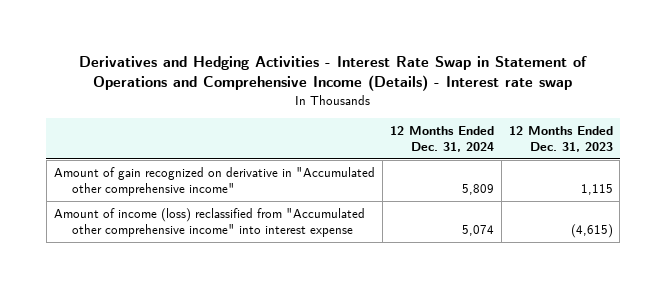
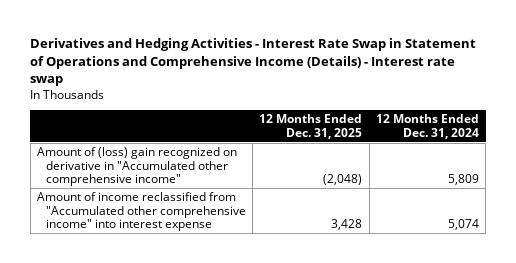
[508,126,613,152] 12 Months Ended Dec. 31, 2023 -> none
none -> [259,114,363,139] 12 Months Ended Dec. 31, 2025
[53,167,375,196] Amount of gain recognized on derivative in "Accumulated other comprehensive income" -> [37,147,238,186] Amount of (loss) gain recognized on derivative in "Accumulated other comprehensive income"
[53,208,365,237] Amount of income (loss) reclassified from "Accumulated other comprehensive income" into interest expense -> [37,192,246,231] Amount of income reclassified from "Accumulated other comprehensive income" into interest expense

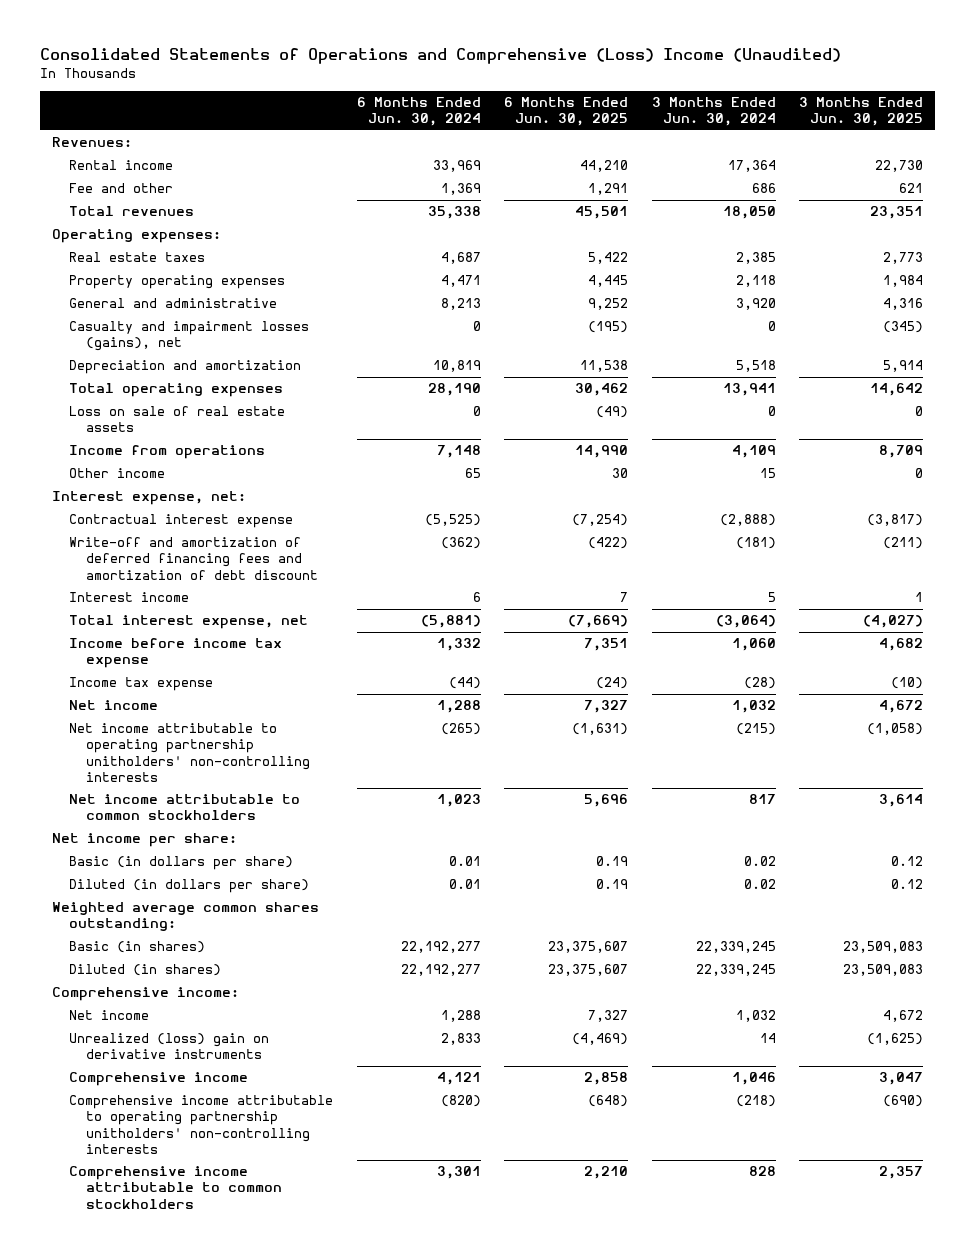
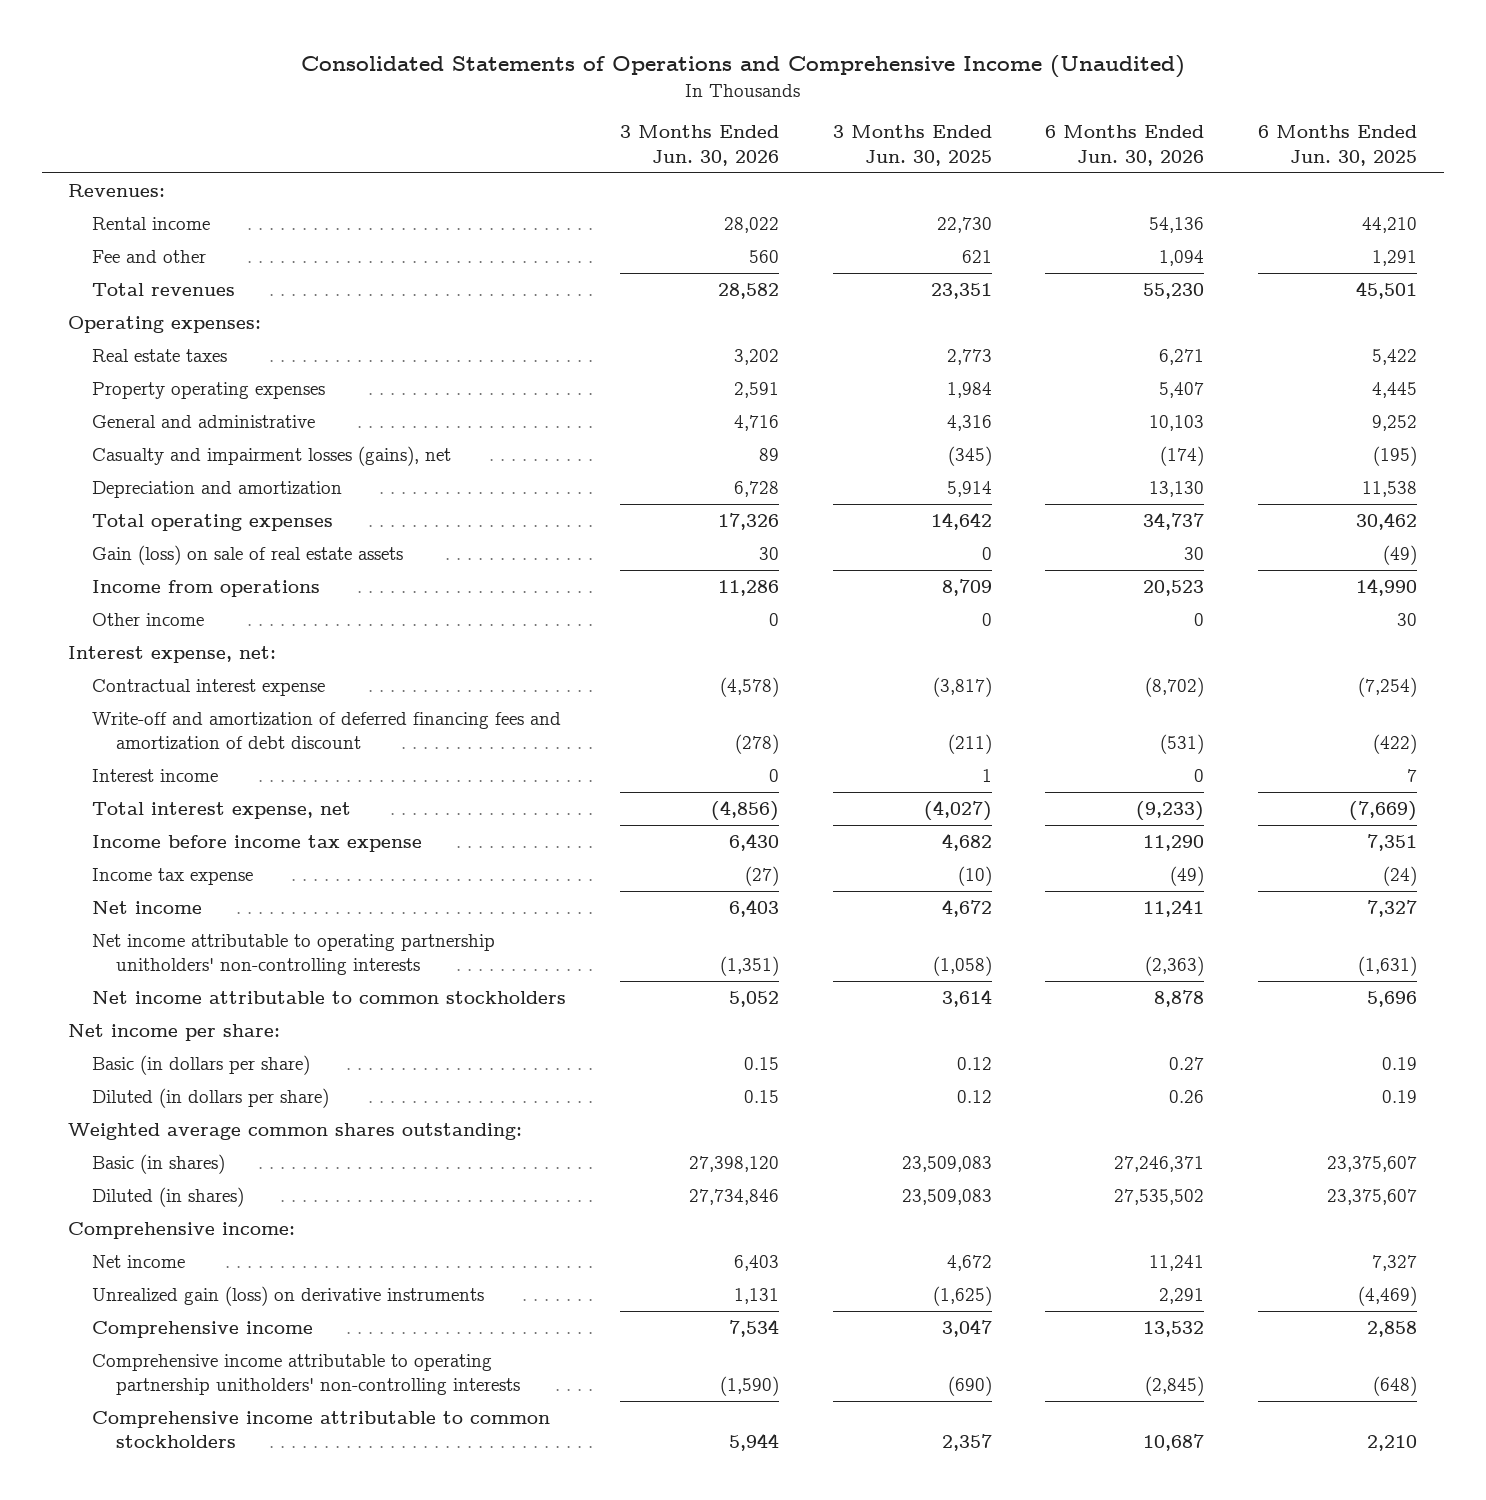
[40,48,842,65] Consolidated Statements of Operations and Comprehensive (Loss) Income (Unaudited) -> [300,54,1185,78] Consolidated Statements of Operations and Comprehensive Income (Unaudited)
[356,96,481,127] 6 Months Ended Jun. 30, 2024 -> none
[651,96,776,127] 3 Months Ended Jun. 30, 2024 -> none
none -> [619,125,779,166] 3 Months Ended Jun. 30, 2026
none -> [1045,125,1205,166] 6 Months Ended Jun. 30, 2026
[69,406,286,433] Loss on sale of real estate assets -> [92,544,404,565] Gain (loss) on sale of real estate assets
[69,1033,270,1060] Unrealized (loss) gain on derivative instruments -> [92,1285,485,1306] Unrealized gain (loss) on derivative instruments

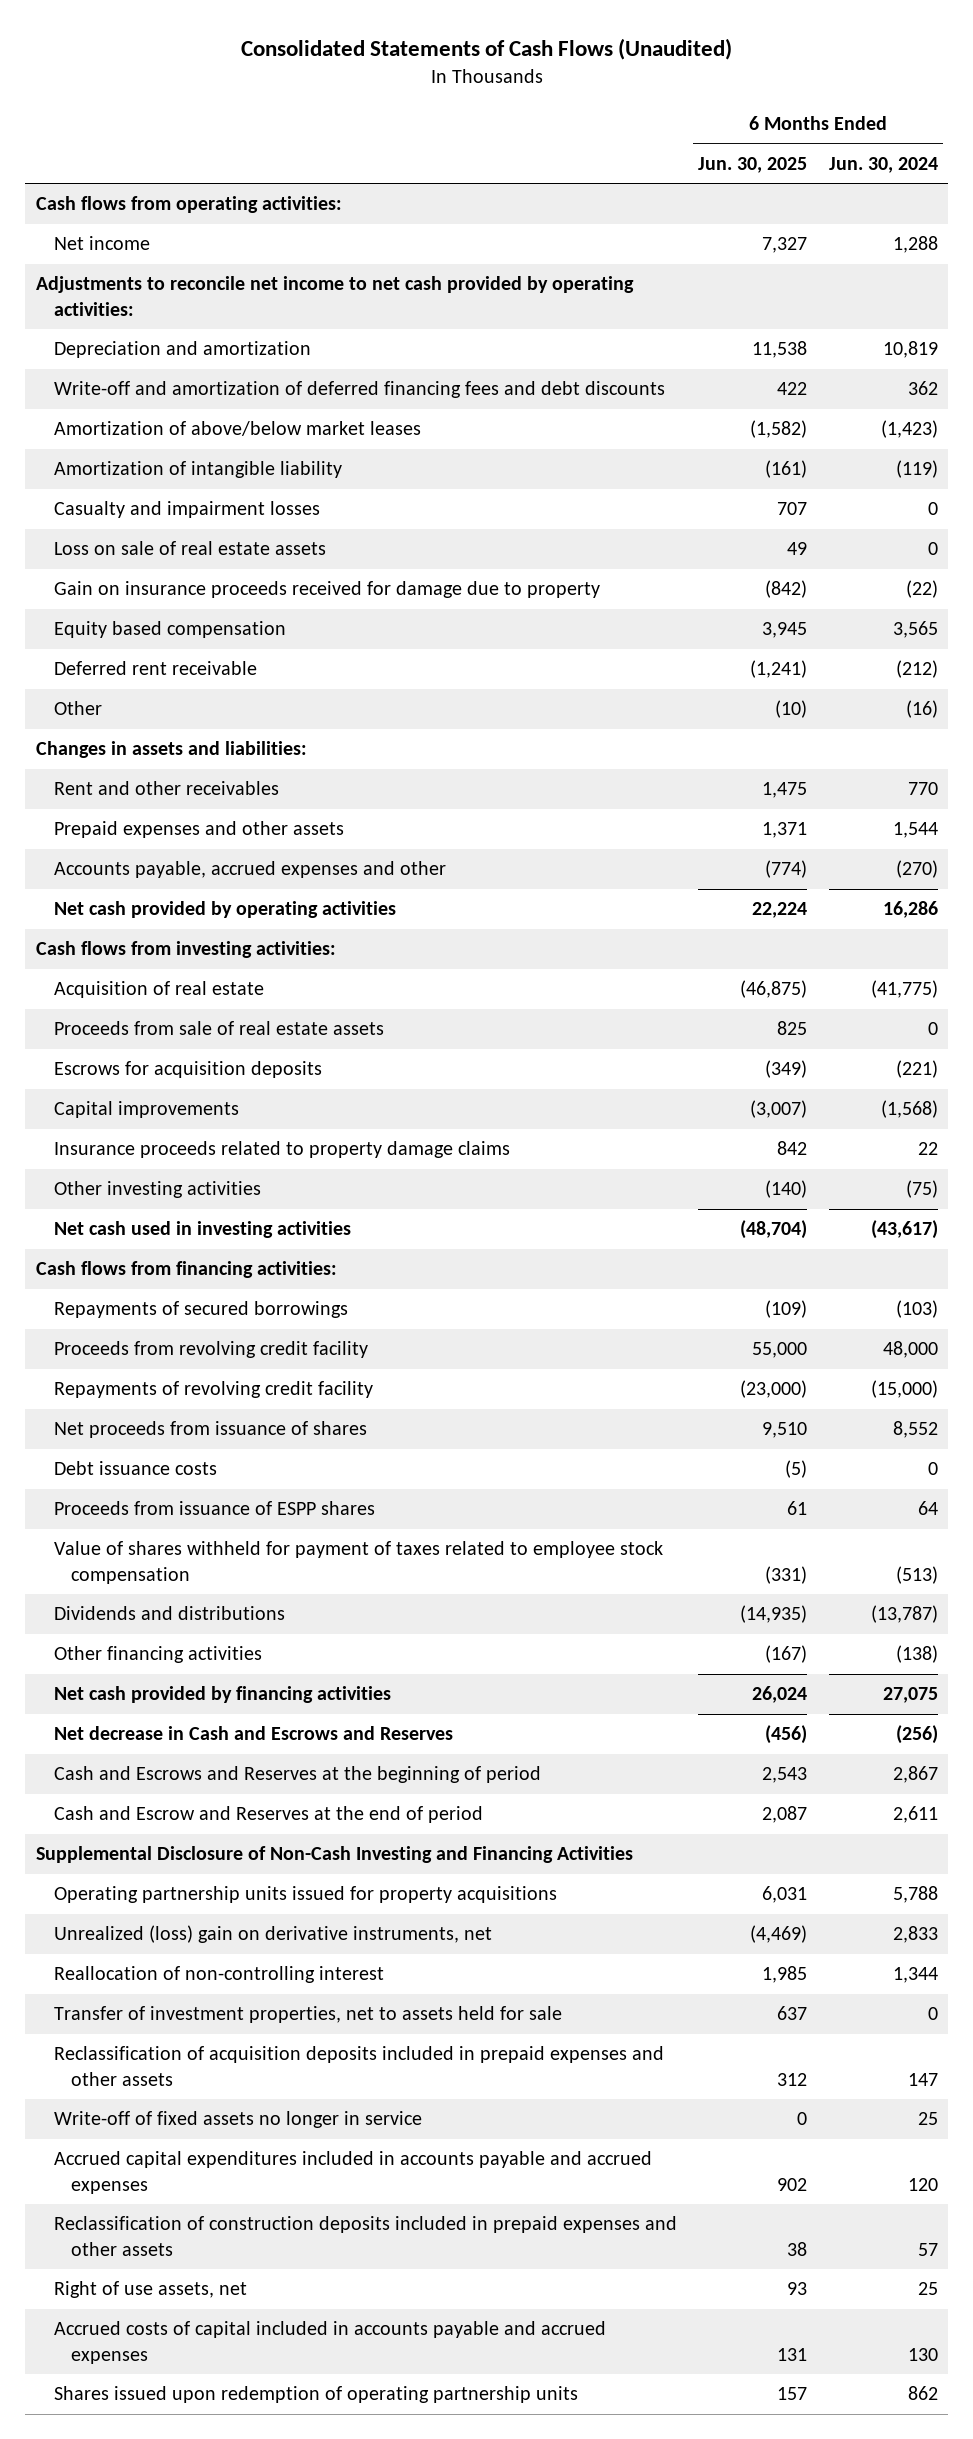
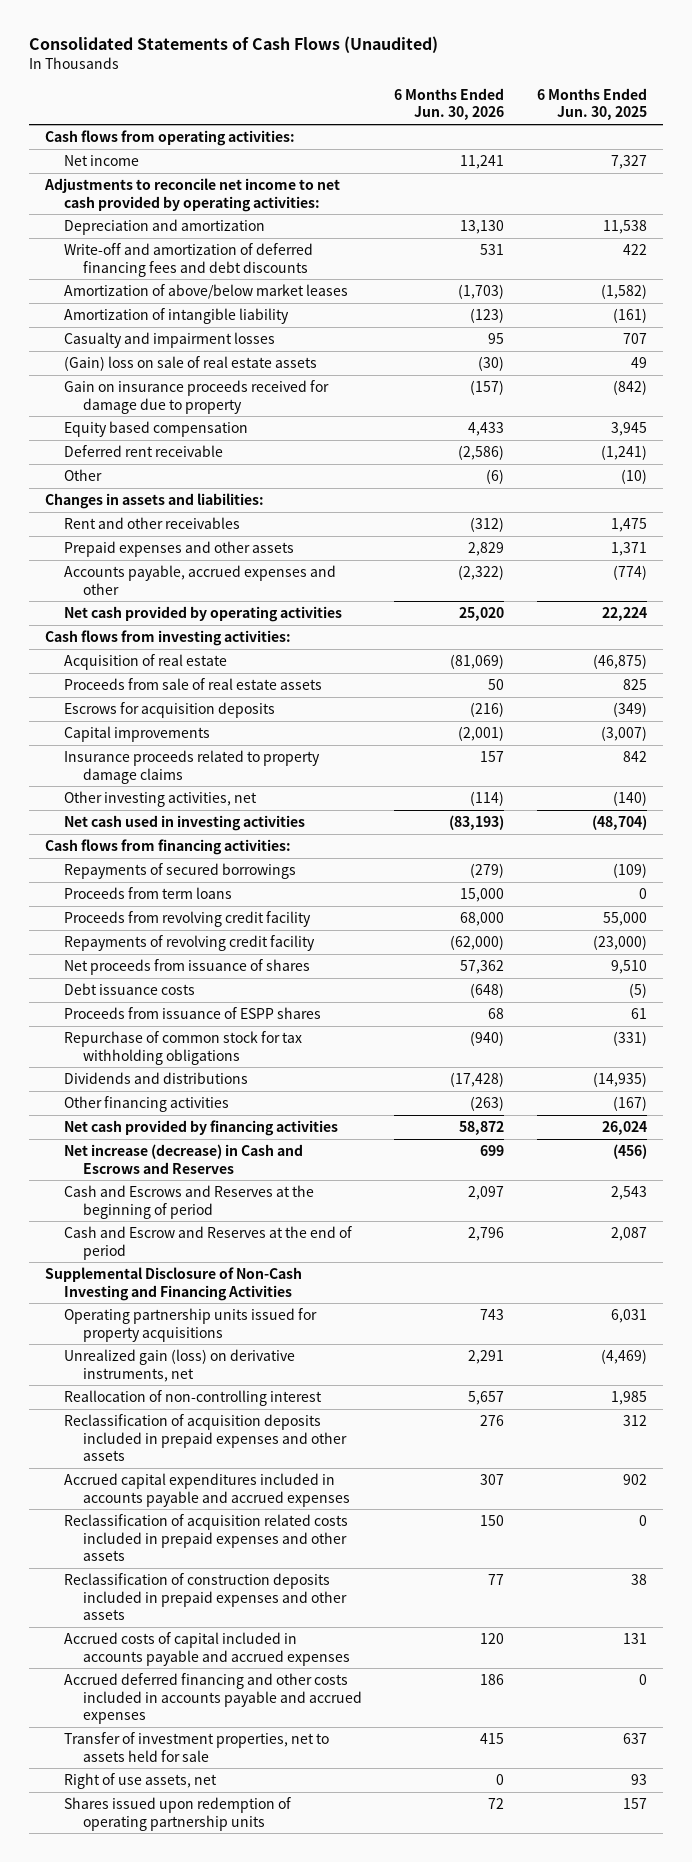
[828,156,938,173] Jun. 30, 2024 -> none
none -> [394,87,505,121] 6 Months Ended Jun. 30, 2026
[53,541,326,556] Loss on sale of real estate assets -> [63,356,317,372] (Gain) loss on sale of real estate assets
[53,1181,261,1199] Other investing activities -> [63,791,257,808] Other investing activities, net
none -> [63,887,232,900] Proceeds from term loans
[53,1541,663,1584] Value of shares withheld for payment of taxes related to employee stock compensation -> [63,1031,302,1065] Repurchase of common stock for tax withholding obligations
[53,1726,453,1741] Net decrease in Cash and Escrows and Reserves -> [63,1144,303,1174] Net increase (decrease) in Cash and Escrows and Reserves
[53,1925,492,1944] Unrealized (loss) gain on derivative instruments, net -> [63,1349,295,1382] Unrealized gain (loss) on derivative instruments, net
[53,2111,422,2129] Write-off of fixed assets no longer in service -> none
none -> [63,1514,348,1562] Reclassification of acquisition related costs included in prepaid expenses and other assets
none -> [63,1673,362,1725] Accrued deferred financing and other costs included in accounts payable and accrued expenses
[53,2006,562,2024] Transfer of investment properties, net to assets held for sale -> [63,1732,329,1762] Transfer of investment properties, net to assets held for sale
[53,2281,247,2299] Right of use assets, net -> [63,1773,217,1790] Right of use assets, net

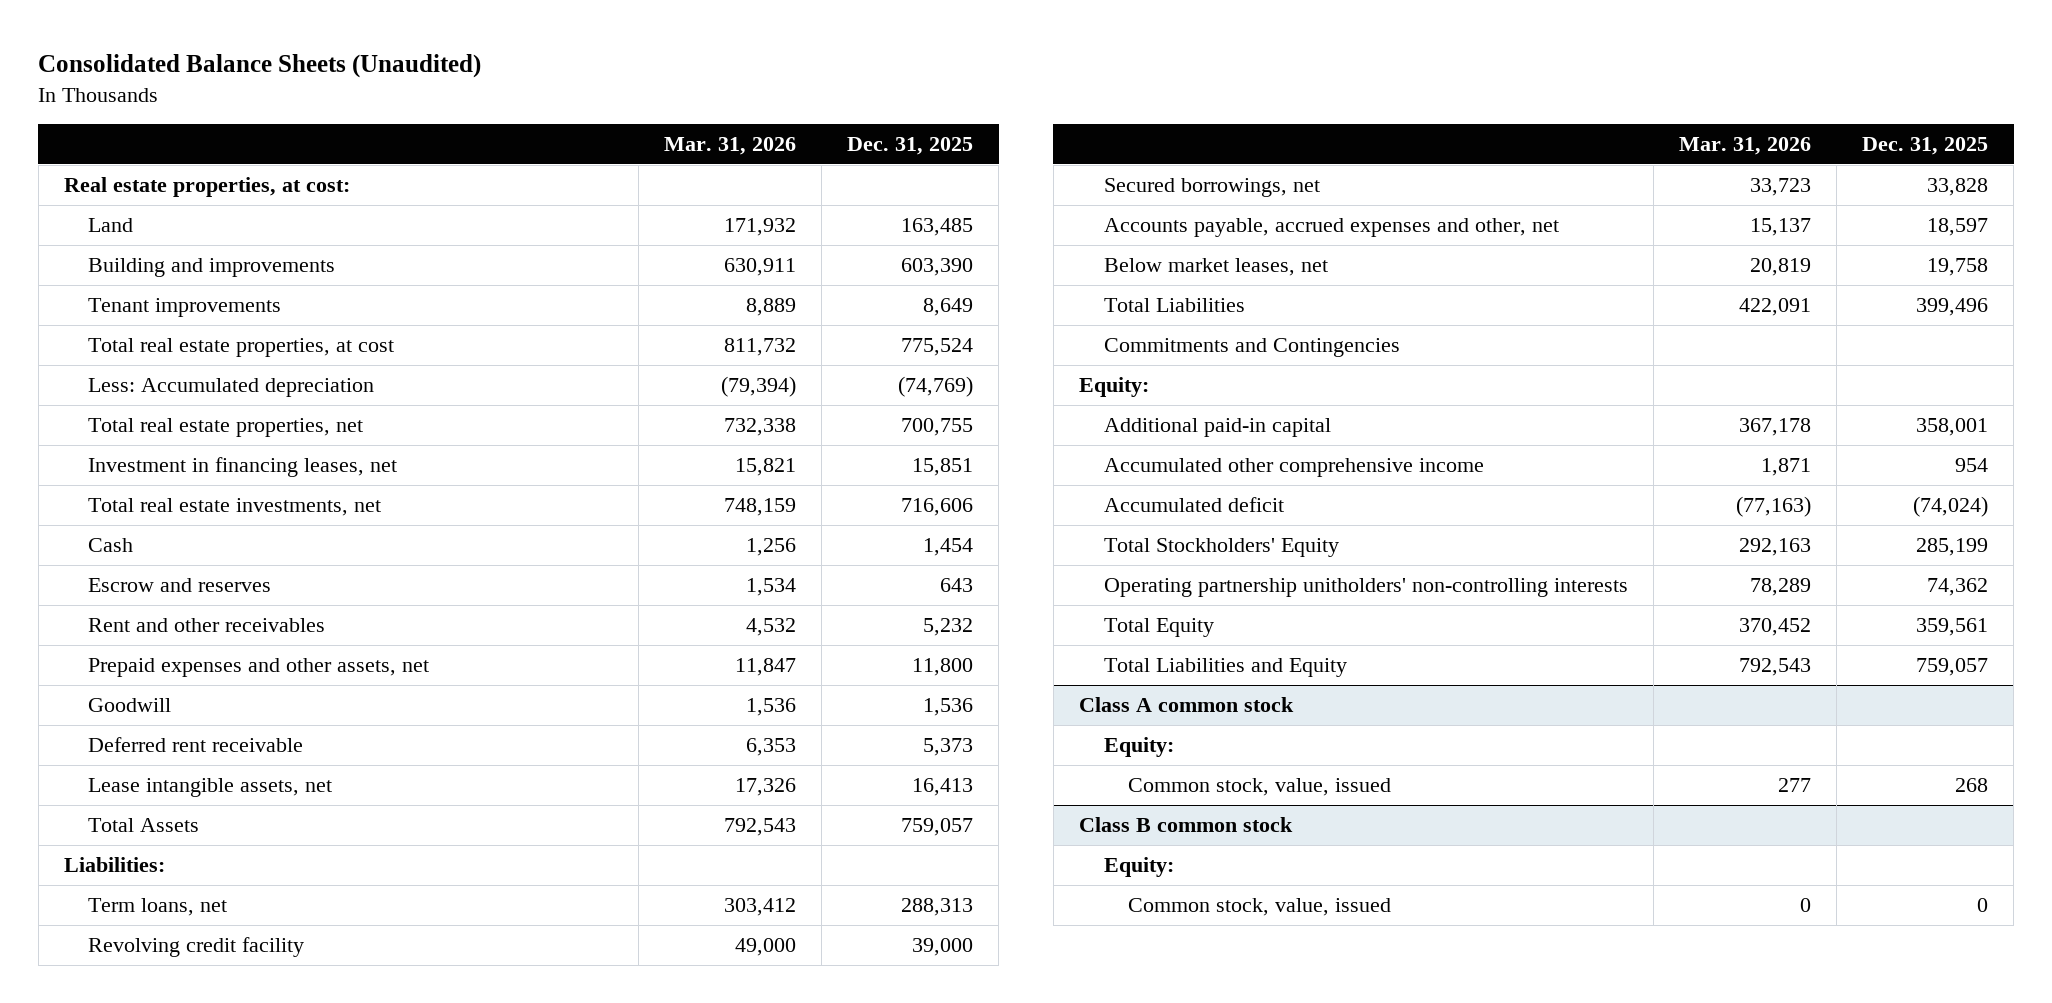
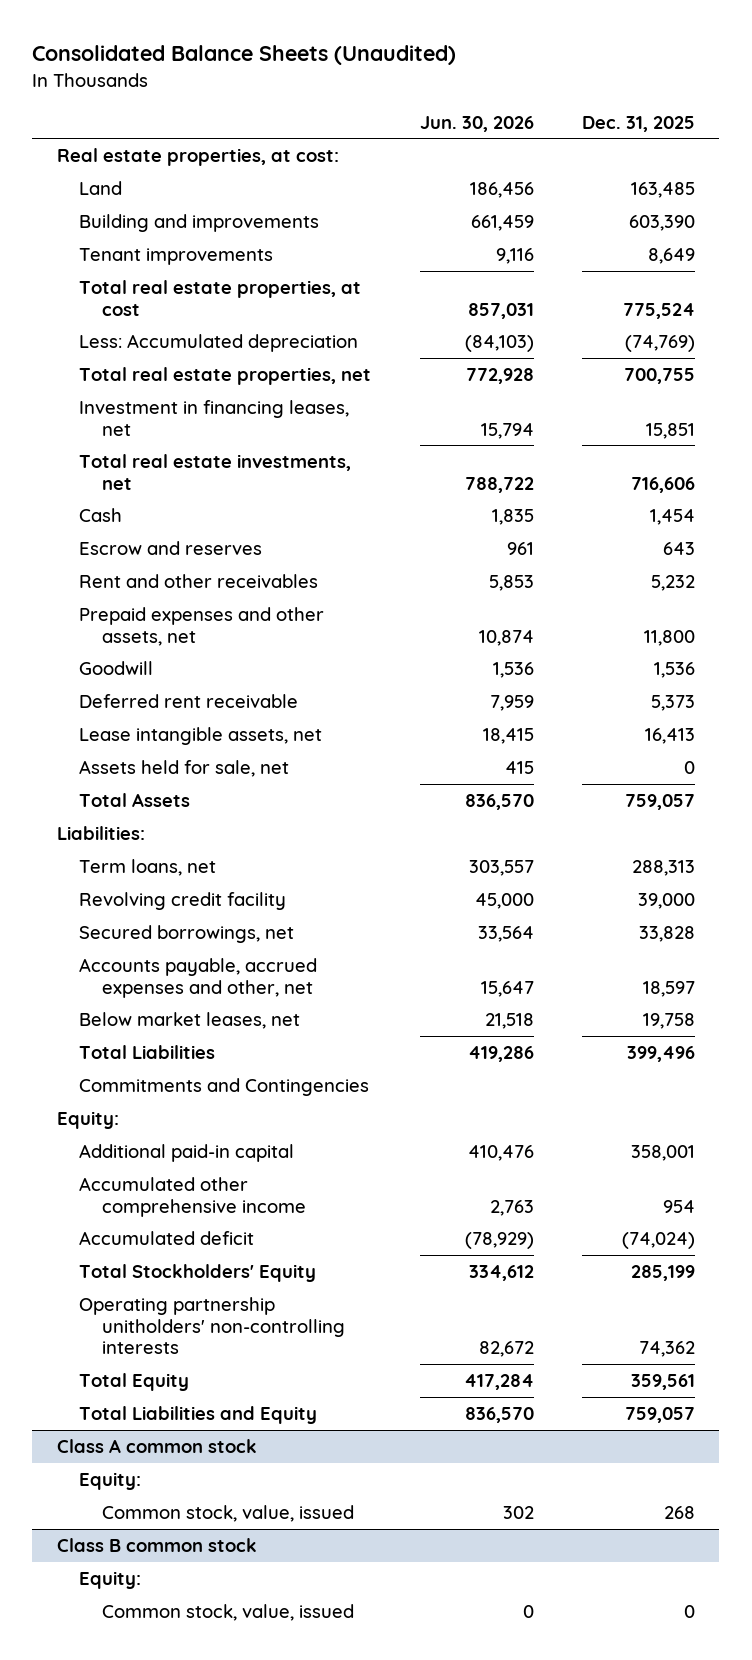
[663,136,796,155] Mar. 31, 2026 -> none
none -> [419,115,534,132] Jun. 30, 2026
none -> [79,759,290,777] Assets held for sale, net

